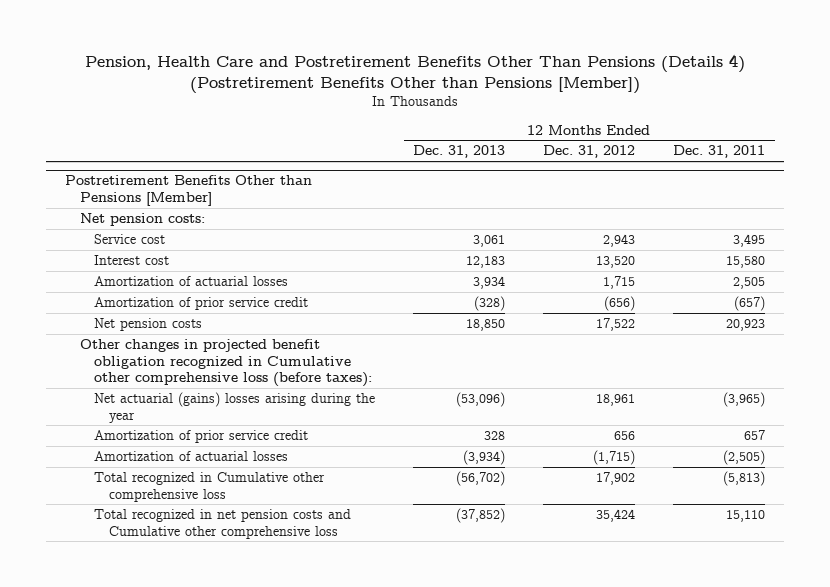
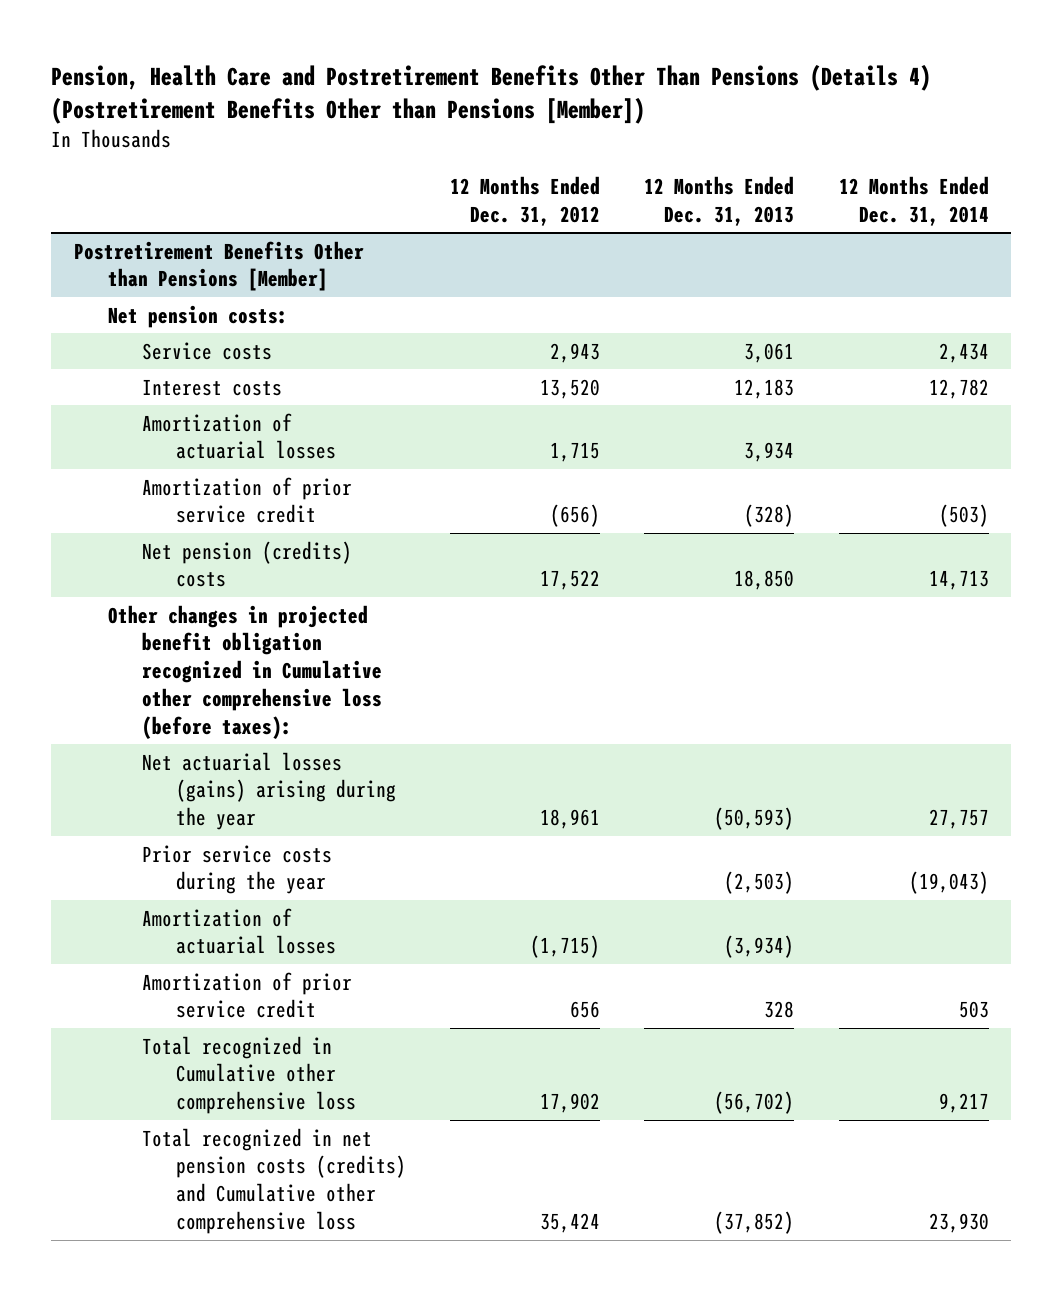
[673,145,766,159] Dec. 31, 2011 -> none
none -> [838,175,989,226] 12 Months Ended Dec. 31, 2014
[94,234,166,245] Service cost -> [141,341,272,360] Service costs
[94,255,170,266] Interest cost -> [141,378,282,396] Interest costs
[94,318,203,332] Net pension costs -> [141,540,352,588] Net pension (credits) costs
[94,392,376,423] Net actuarial (gains) losses arising during the year -> [141,751,396,831] Net actuarial losses (gains) arising during the year
[456,392,506,408] (53,096) -> [714,807,795,831] (50,593)
none -> [141,844,332,895] Prior service costs during the year
[94,430,309,444] Amortization of prior service credit -> [141,971,352,1019] Amortization of prior service credit
[94,509,352,539] Total recognized in net pension costs and Cumulative other comprehensive loss -> [141,1127,406,1234] Total recognized in net pension costs (credits) and Cumulative other comprehensive loss

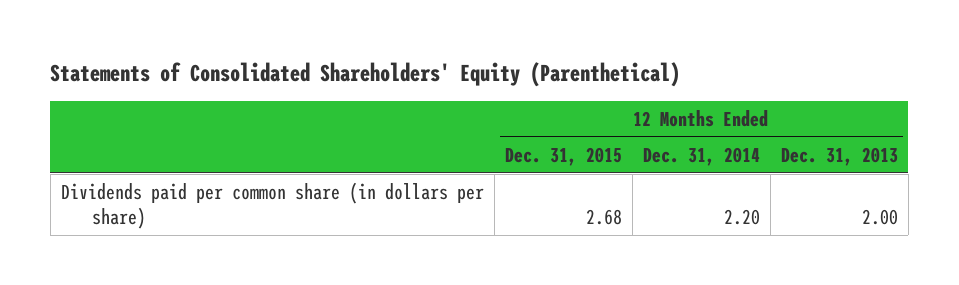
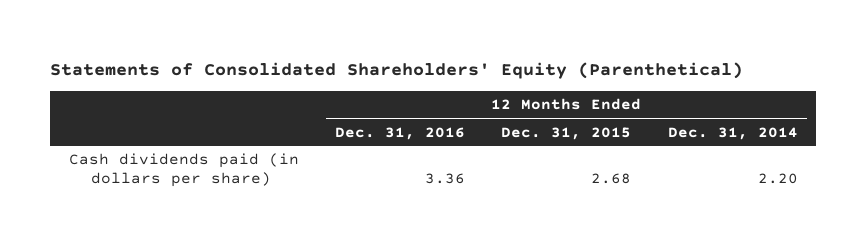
[780,146,898,166] Dec. 31, 2013 -> none
none -> [335,126,466,140] Dec. 31, 2016
[60,181,484,229] Dividends paid per common share (in dollars per share) -> [68,153,299,188] Cash dividends paid (in dollars per share)

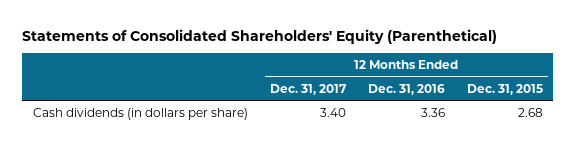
[667,126,798,140] Dec. 31, 2014 -> none
none -> [270,83,348,95] Dec. 31, 2017
[68,153,299,188] Cash dividends paid (in dollars per share) -> [33,107,249,120] Cash dividends (in dollars per share)

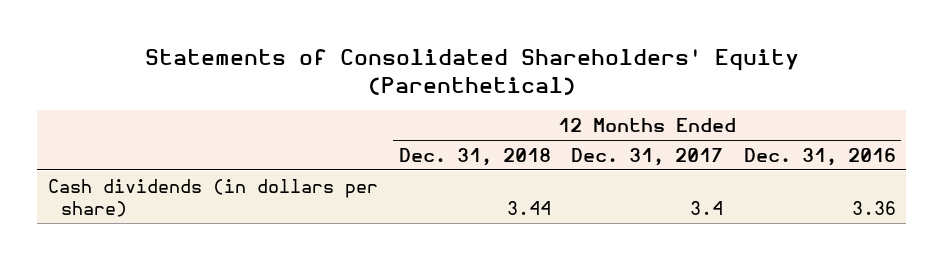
[466,83,543,95] Dec. 31, 2015 -> none
none -> [398,147,551,166] Dec. 31, 2018
[320,107,347,117] 3.40 -> [690,201,724,216] 3.4

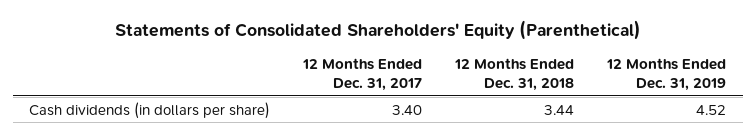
[744,147,897,166] Dec. 31, 2016 -> none
none -> [606,58,727,92] 12 Months Ended Dec. 31, 2019
[690,201,724,216] 3.4 -> [392,104,423,115] 3.40

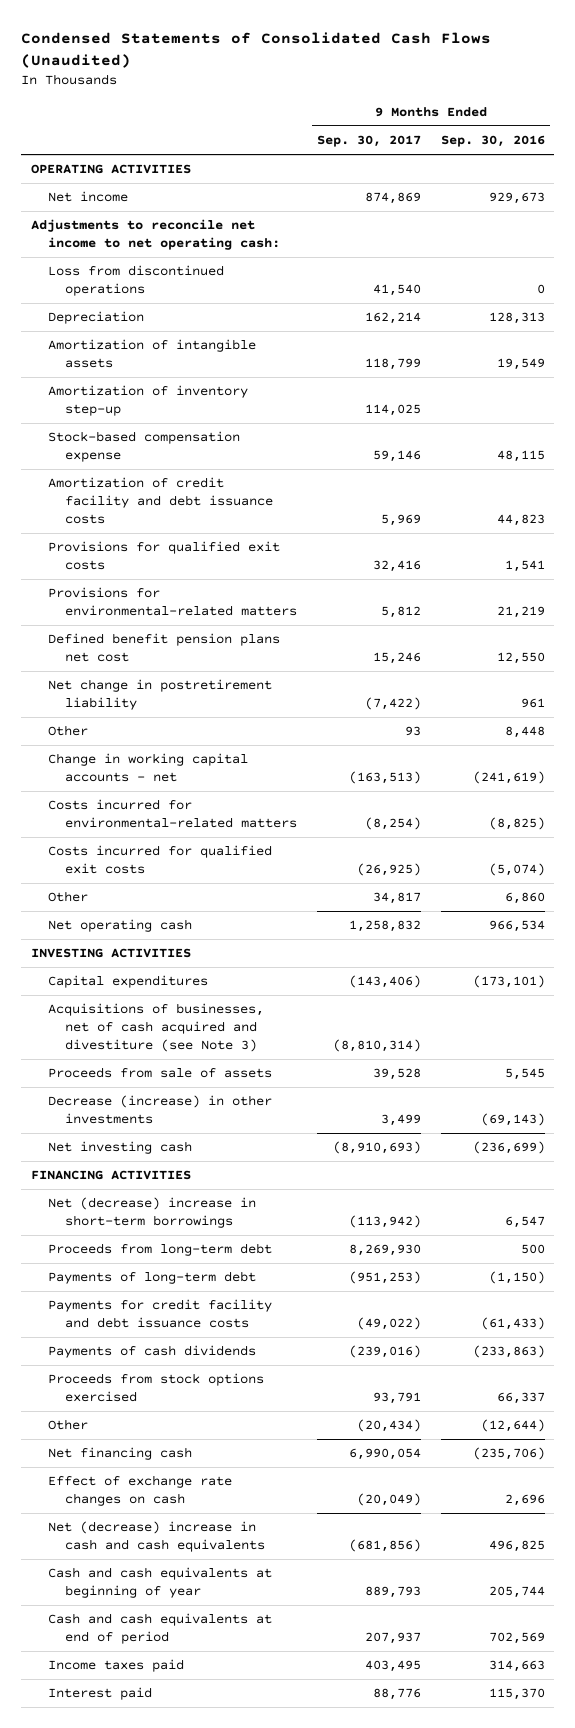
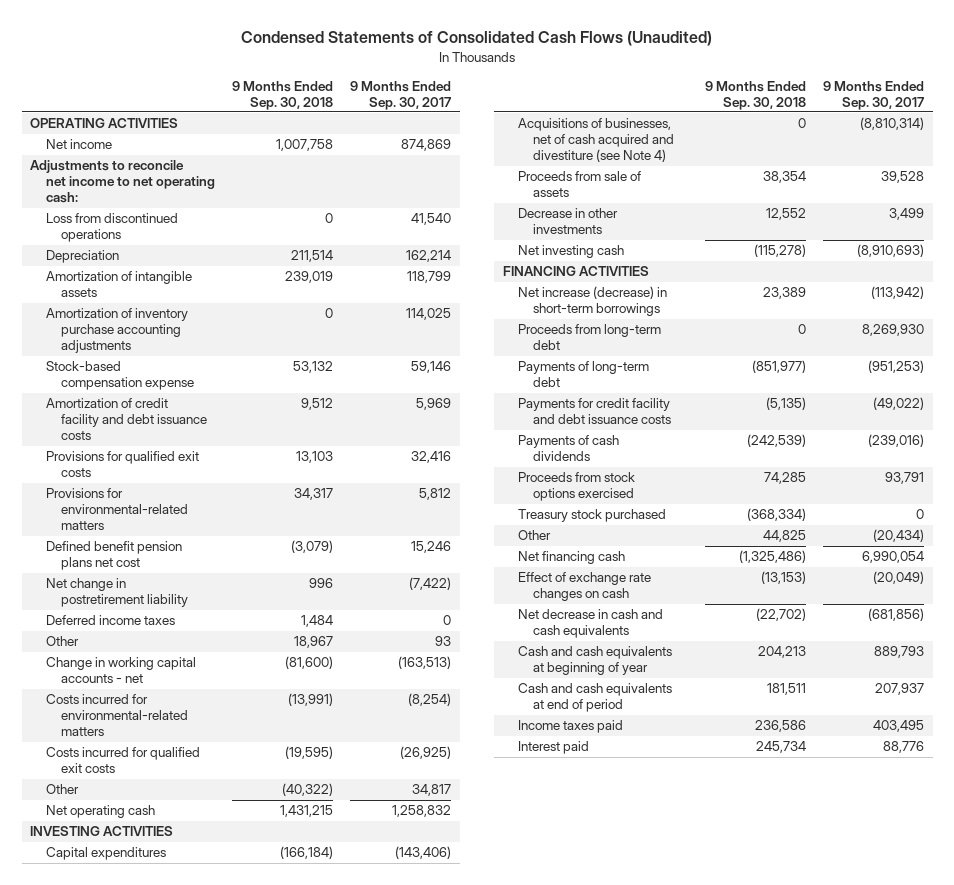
[440,135,545,148] Sep. 30, 2016 -> none
none -> [232,80,334,110] 9 Months Ended Sep. 30, 2018
[48,385,249,416] Amortization of inventory step-up -> [45,308,188,354] Amortization of inventory purchase accounting adjustments
none -> [45,615,175,626] Deferred income taxes
[48,1003,265,1052] Acquisitions of businesses, net of cash acquired and divestiture (see Note 3) -> [518,118,675,163] Acquisitions of businesses, net of cash acquired and divestiture (see Note 4)
[48,1095,273,1124] Decrease (increase) in other investments -> [518,208,619,235] Decrease in other investments
[48,1197,257,1228] Net (decrease) increase in short-term borrowings -> [518,286,668,317] Net increase (decrease) in short-term borrowings
none -> [518,509,667,523] Treasury stock purchased
[48,1521,266,1552] Net (decrease) increase in cash and cash equivalents -> [518,609,664,639] Net decrease in cash and cash equivalents

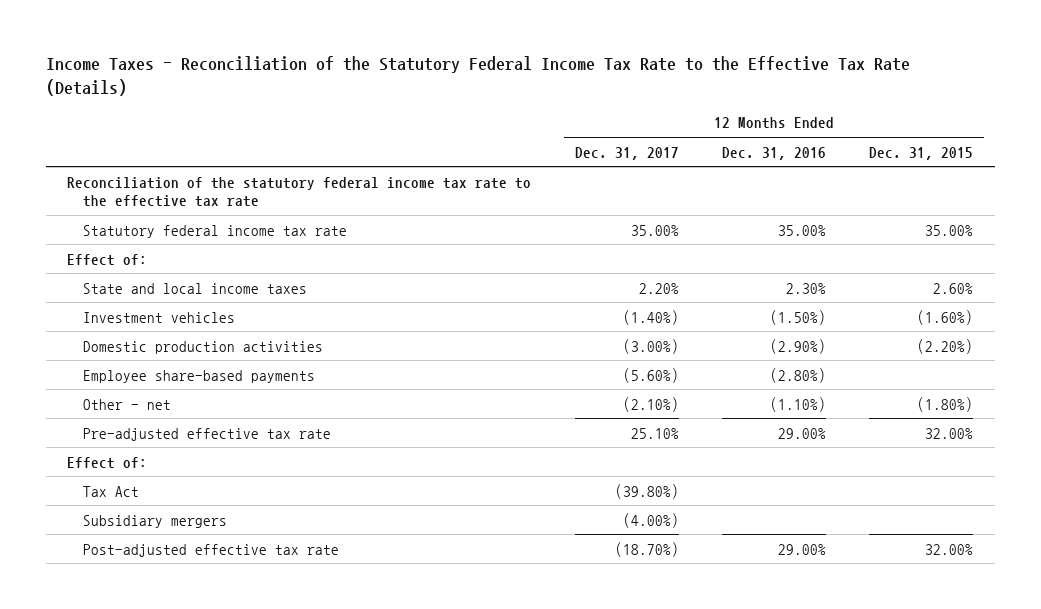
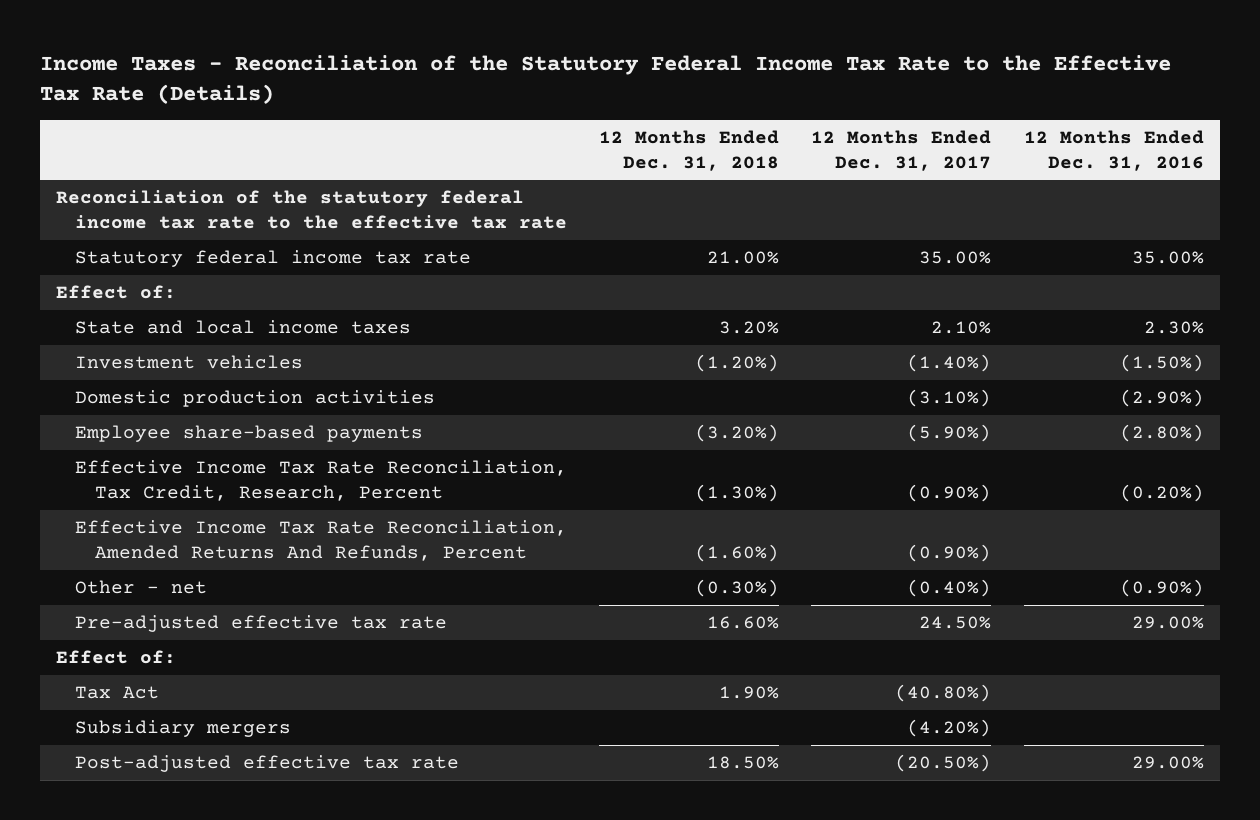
[869,146,974,160] Dec. 31, 2015 -> none
none -> [599,129,780,171] 12 Months Ended Dec. 31, 2018
[638,282,679,294] 2.20% -> [931,321,992,335] 2.10%
[622,338,679,354] (3.00%) -> [907,389,992,408] (3.10%)
[622,367,679,383] (5.60%) -> [907,424,992,443] (5.90%)
none -> [75,460,568,501] Effective Income Tax Rate Reconciliation, Tax Credit, Research, Percent
none -> [75,520,568,561] Effective Income Tax Rate Reconciliation, Amended Returns And Refunds, Percent
[622,396,679,412] (2.10%) -> [907,579,992,598] (0.40%)
[769,396,826,412] (1.10%) -> [1119,579,1204,598] (0.90%)
[630,427,679,439] 25.10% -> [919,616,992,630] 24.50%
[614,483,679,499] (39.80%) -> [895,684,992,703] (40.80%)
[622,512,679,528] (4.00%) -> [907,719,992,738] (4.20%)
[614,541,679,557] (18.70%) -> [895,754,992,773] (20.50%)

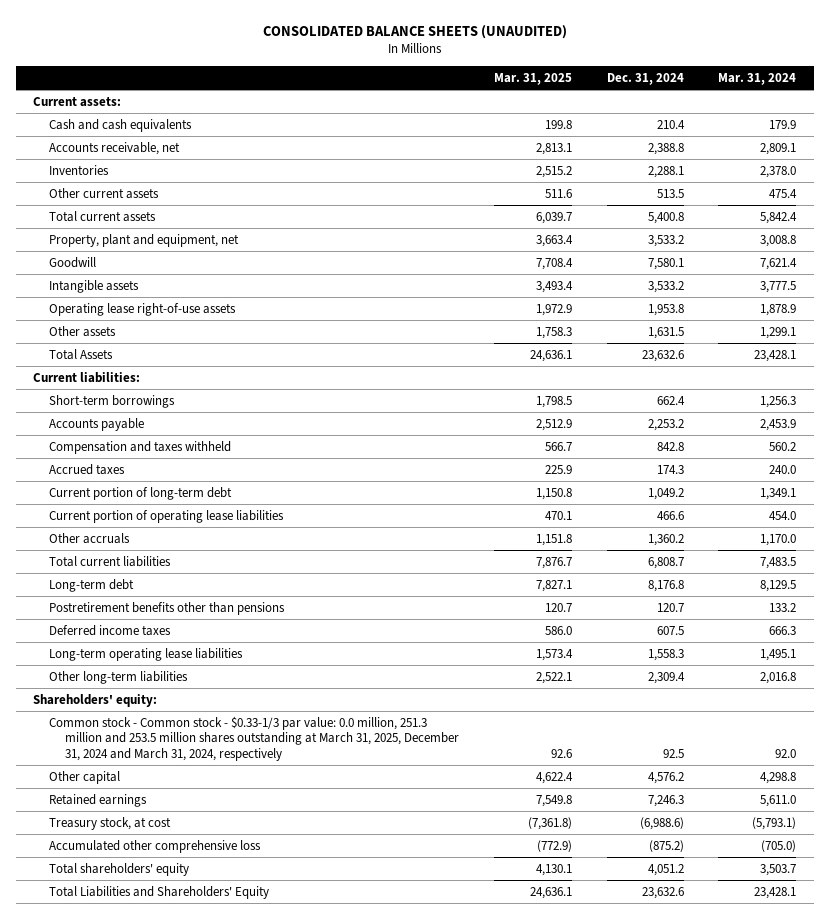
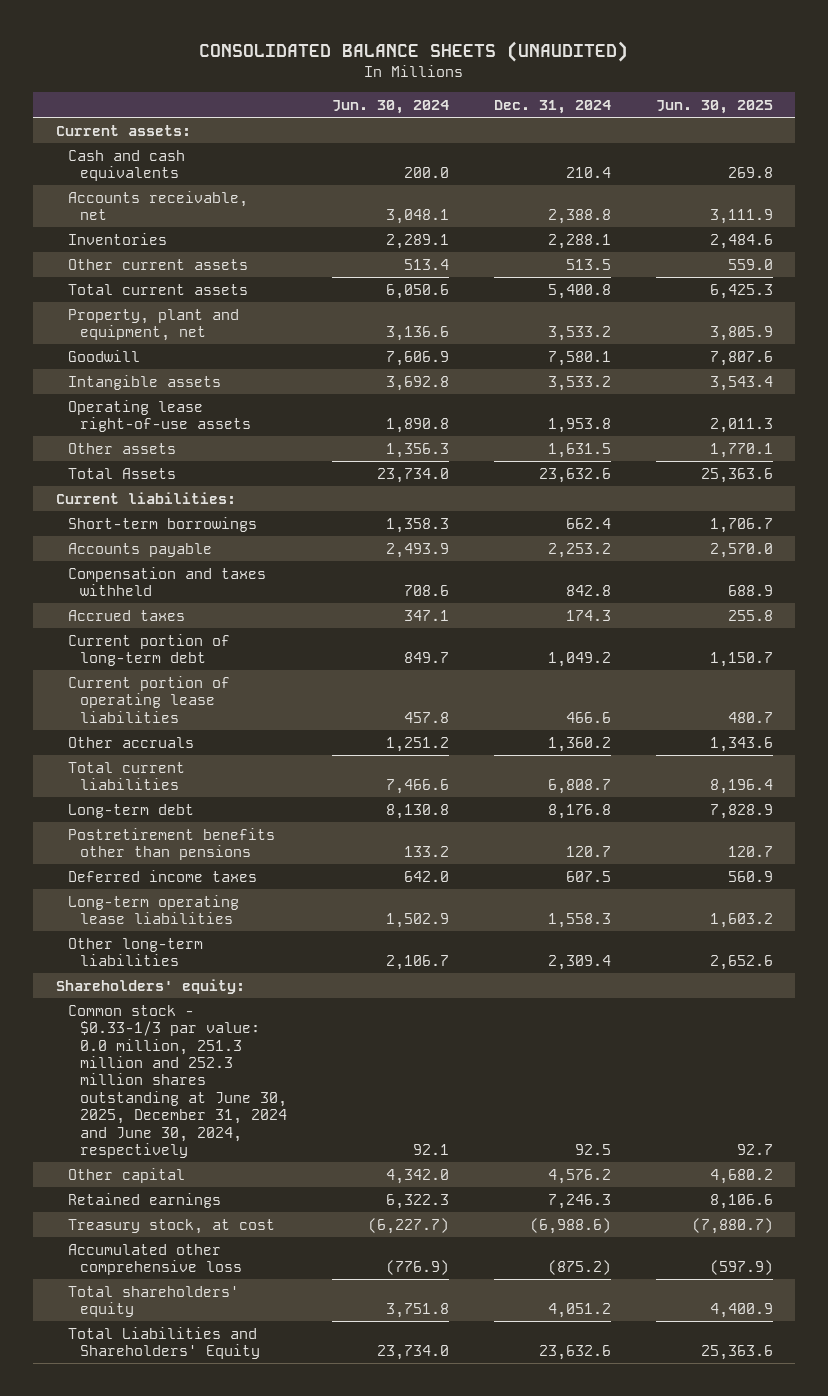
[493,72,572,85] Mar. 31, 2025 -> none
[718,72,797,85] Mar. 31, 2024 -> none
none -> [331,99,449,114] Jun. 30, 2024
none -> [655,99,773,114] Jun. 30, 2025
[49,715,459,761] Common stock - Common stock - $0.33-1/3 par value: 0.0 million, 251.3 million and 253.5 million shares outstanding at March 31, 2025, December 31, 2024 and March 31, 2024, respectively -> [67,1004,287,1159] Common stock - $0.33-1/3 par value: 0.0 million, 251.3 million and 252.3 million shares outstanding at June 30, 2025, December 31, 2024 and June 30, 2024, respectively

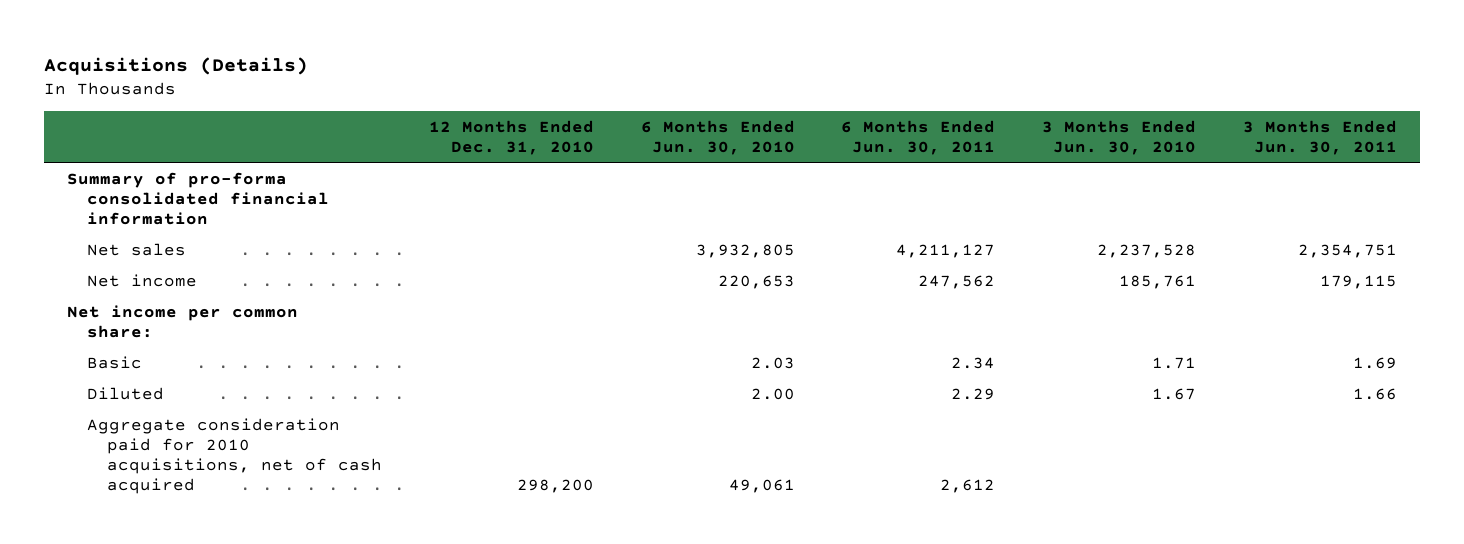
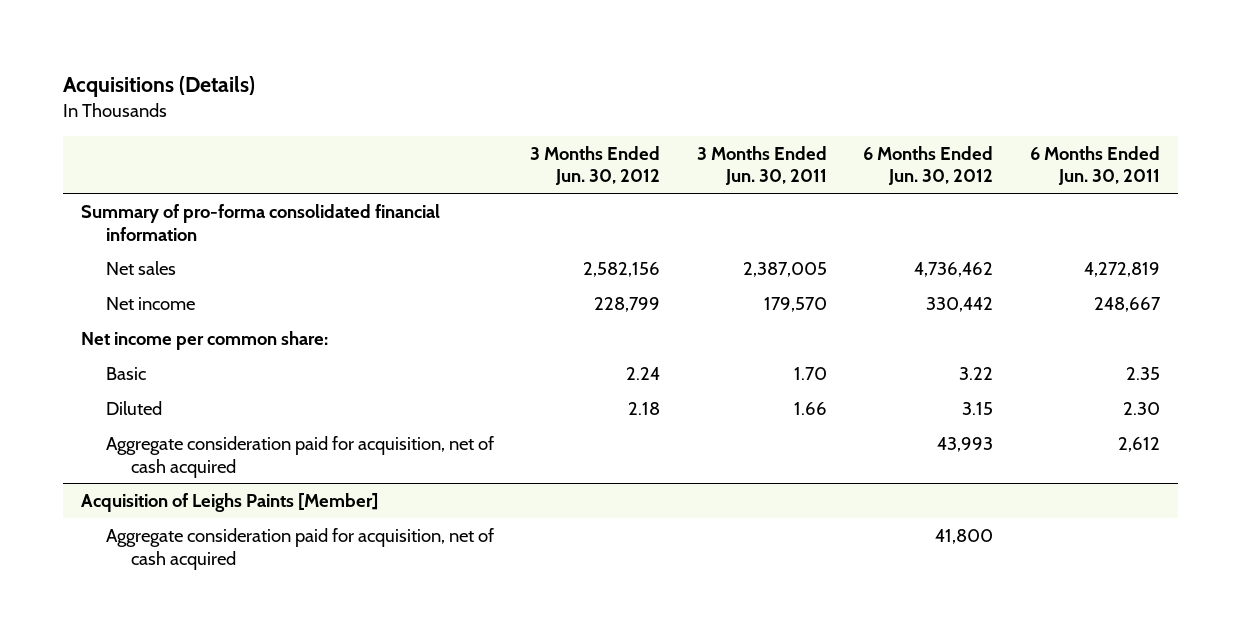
[428,120,594,156] 12 Months Ended Dec. 31, 2010 -> none
[640,120,795,156] 6 Months Ended Jun. 30, 2010 -> none
[1042,120,1197,156] 3 Months Ended Jun. 30, 2010 -> none
none -> [530,145,661,186] 3 Months Ended Jun. 30, 2012
none -> [863,145,994,186] 6 Months Ended Jun. 30, 2012
[896,243,996,258] 4,211,127 -> [1083,261,1160,277] 4,272,819
[1298,243,1398,258] 2,354,751 -> [742,261,827,277] 2,387,005
[918,274,996,289] 247,562 -> [1093,296,1161,312] 248,667
[1320,274,1398,289] 179,115 -> [763,296,827,312] 179,570
[951,356,996,369] 2.34 -> [1125,366,1160,380] 2.35
[1353,356,1398,369] 1.69 -> [793,366,827,380] 1.70
[951,387,996,400] 2.29 -> [1122,401,1160,415] 2.30
[86,417,382,494] Aggregate consideration paid for 2010 acquisitions, net of cash acquired -> [105,435,494,478] Aggregate consideration paid for acquisition, net of cash acquired
none -> [81,492,379,512] Acquisition of Leighs Paints [Member]
none -> [105,527,494,570] Aggregate consideration paid for acquisition, net of cash acquired

